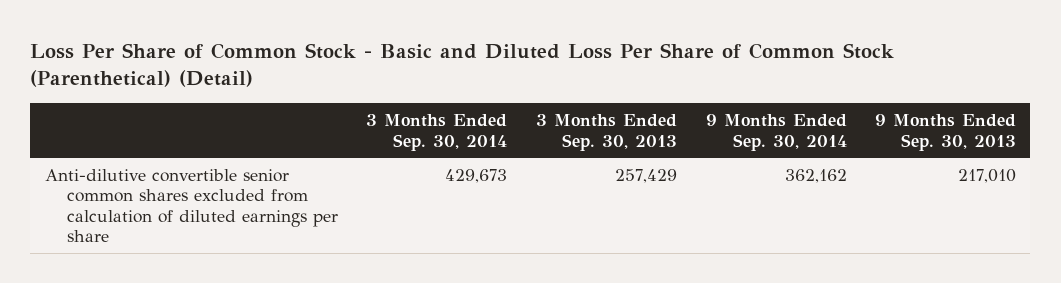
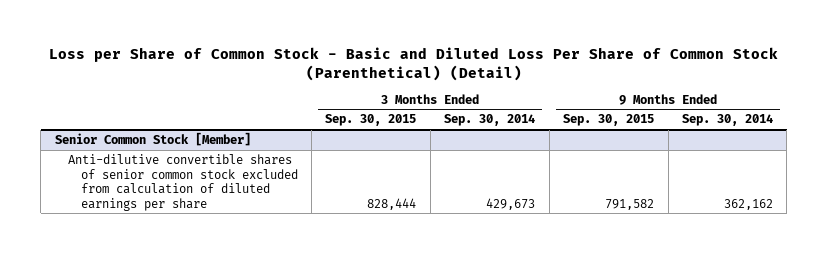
[30,42,895,88] Loss Per Share of Common Stock - Basic and Diluted Loss Per Share of Common Stock (Parenthetical) (Detail) -> [48,47,778,81] Loss per Share of Common Stock - Basic and Diluted Loss Per Share of Common Stock (Parenthetical) (Detail)
[535,114,677,151] 3 Months Ended Sep. 30, 2013 -> none
[875,114,1017,151] 9 Months Ended Sep. 30, 2013 -> none
none -> [325,114,417,127] Sep. 30, 2015
none -> [563,114,655,127] Sep. 30, 2015
none -> [54,132,251,147] Senior Common Stock [Member]
[44,169,338,243] Anti-dilutive convertible senior common shares excluded from calculation of diluted earnings per share -> [67,154,298,211] Anti-dilutive convertible shares of senior common stock excluded from calculation of diluted earnings per share

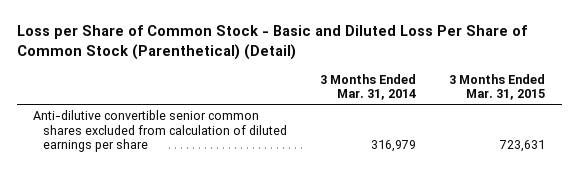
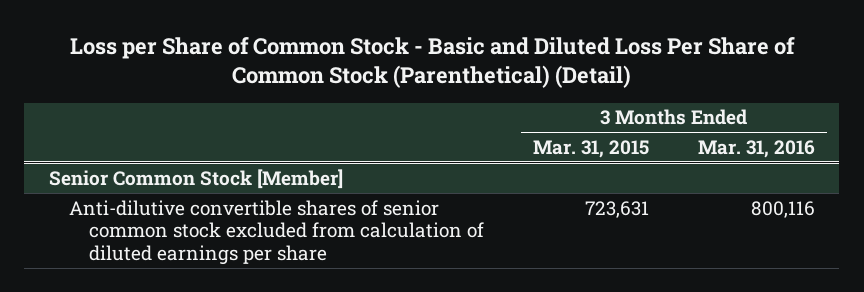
[319,73,416,101] 3 Months Ended Mar. 31, 2014 -> none
none -> [697,139,815,158] Mar. 31, 2016
none -> [48,168,343,189] Senior Common Stock [Member]
[33,110,287,153] Anti-dilutive convertible senior common shares excluded from calculation of diluted earnings per share -> [68,199,485,266] Anti-dilutive convertible shares of senior common stock excluded from calculation of diluted earnings per share

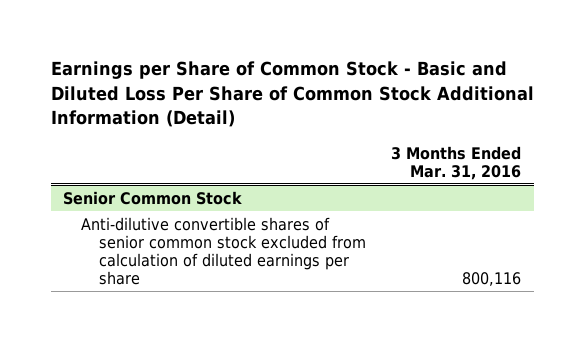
[69,36,795,89] Loss per Share of Common Stock - Basic and Diluted Loss Per Share of Common Stock (Parenthetical) (Detail) -> [50,61,534,128] Earnings per Share of Common Stock - Basic and Diluted Loss Per Share of Common Stock Additional Information (Detail)
[533,139,650,158] Mar. 31, 2015 -> none
[48,168,343,189] Senior Common Stock [Member] -> [63,190,243,205] Senior Common Stock

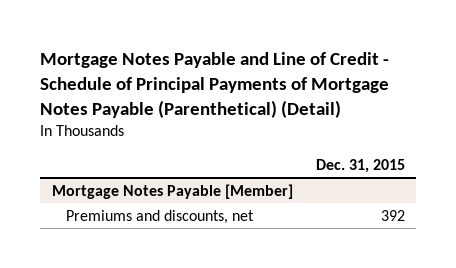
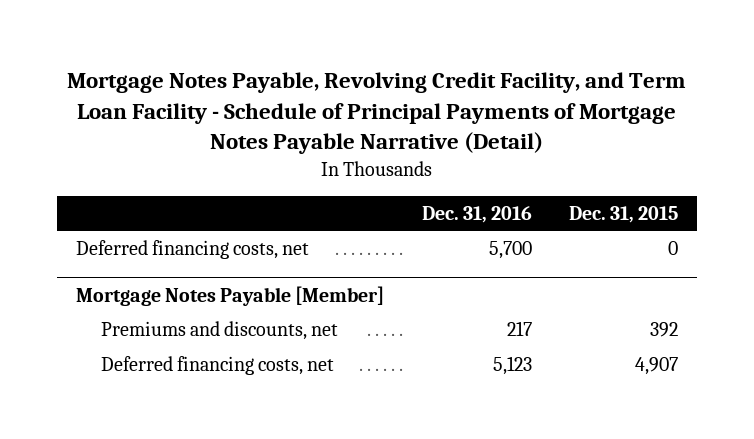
[40,52,390,118] Mortgage Notes Payable and Line of Credit - Schedule of Principal Payments of Mortgage Notes Payable (Parenthetical) (Detail) -> [67,71,687,155] Mortgage Notes Payable, Revolving Credit Facility, and Term Loan Facility - Schedule of Principal Payments of Mortgage Notes Payable Narrative (Detail)
none -> [421,205,532,223] Dec. 31, 2016
none -> [76,240,310,260] Deferred financing costs, net
none -> [100,356,334,376] Deferred financing costs, net

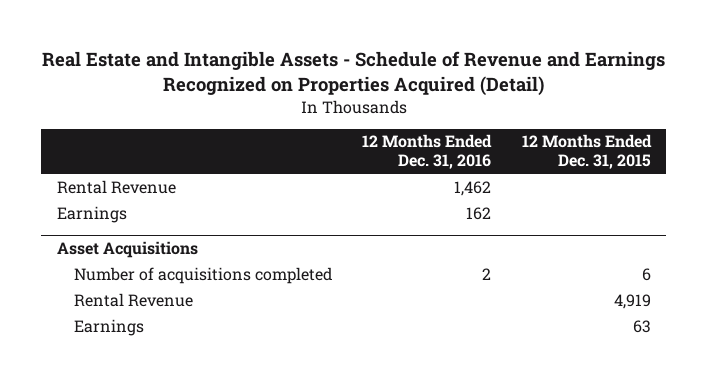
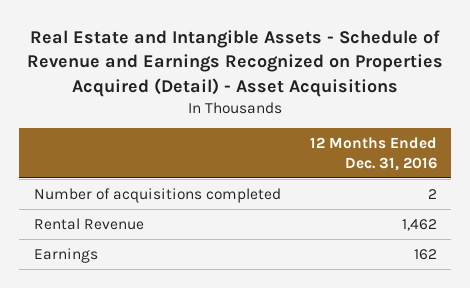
[41,51,665,96] Real Estate and Intangible Assets - Schedule of Revenue and Earnings Recognized on Properties Acquired (Detail) -> [27,30,444,97] Real Estate and Intangible Assets - Schedule of Revenue and Earnings Recognized on Properties Acquired (Detail) - Asset Acquisitions
[522,134,653,169] 12 Months Ended Dec. 31, 2015 -> none
none -> [33,188,281,204] Number of acquisitions completed
[56,241,198,259] Asset Acquisitions -> none
[73,266,332,284] Number of acquisitions completed -> none
[73,292,193,307] Rental Revenue -> none
[73,318,144,336] Earnings -> none

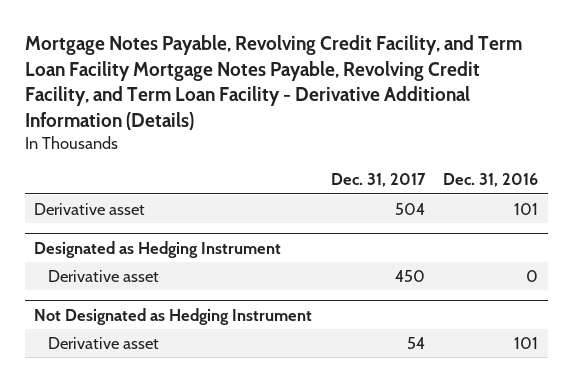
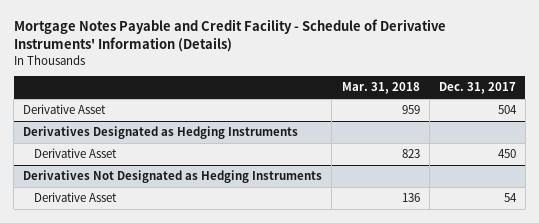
[25,35,523,130] Mortgage Notes Payable, Revolving Credit Facility, and Term Loan Facility Mortgage Notes Payable, Revolving Credit Facility, and Term Loan Facility - Derivative Additional Information (Details) -> [13,19,446,53] Mortgage Notes Payable and Credit Facility - Schedule of Derivative Instruments' Information (Details)
[443,173,539,188] Dec. 31, 2016 -> none
none -> [341,82,420,95] Mar. 31, 2018
[34,202,146,215] Derivative asset -> [23,104,107,115] Derivative Asset
[34,240,282,258] Designated as Hedging Instrument -> [23,126,299,140] Derivatives Designated as Hedging Instruments
[48,269,160,282] Derivative asset -> [34,148,118,159] Derivative Asset
[34,307,313,325] Not Designated as Hedging Instrument -> [23,170,323,184] Derivatives Not Designated as Hedging Instruments
[48,336,160,349] Derivative asset -> [34,192,118,203] Derivative Asset

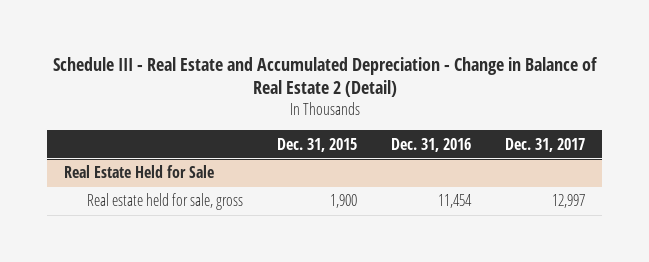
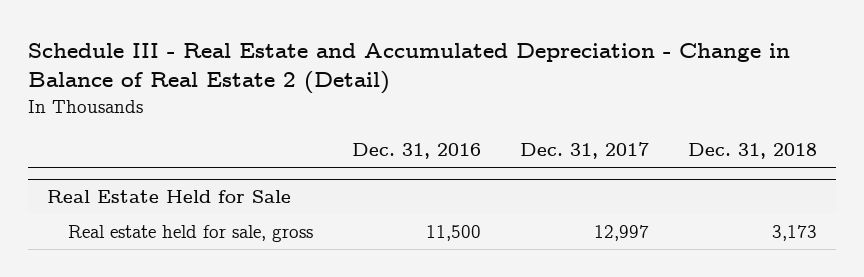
[277,137,358,152] Dec. 31, 2015 -> none
none -> [687,143,817,160] Dec. 31, 2018
[438,194,473,209] 11,454 -> [426,225,482,242] 11,500

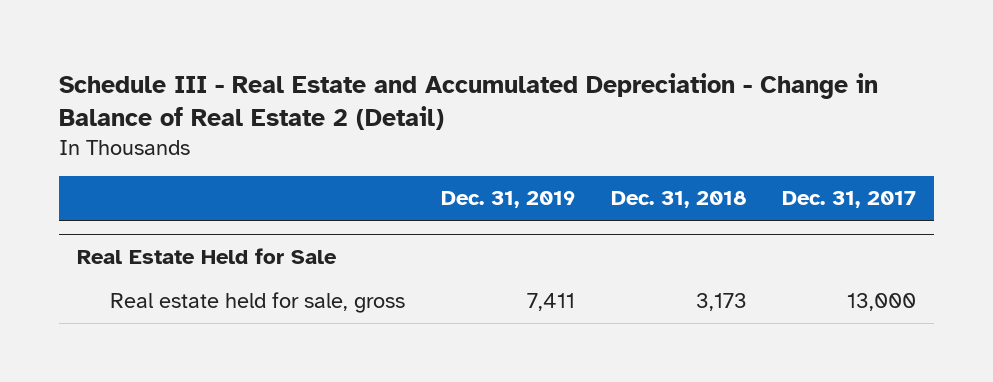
[352,143,482,160] Dec. 31, 2016 -> none
none -> [440,191,575,209] Dec. 31, 2019
[593,225,649,242] 12,997 -> [847,293,917,312] 13,000

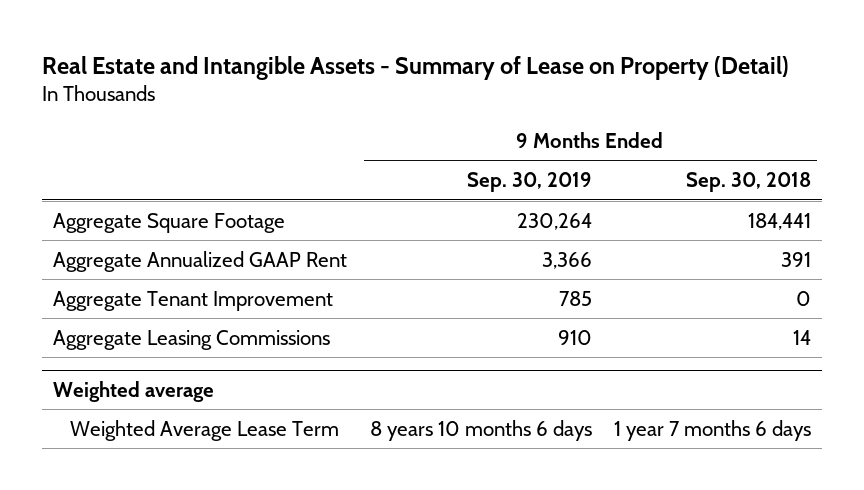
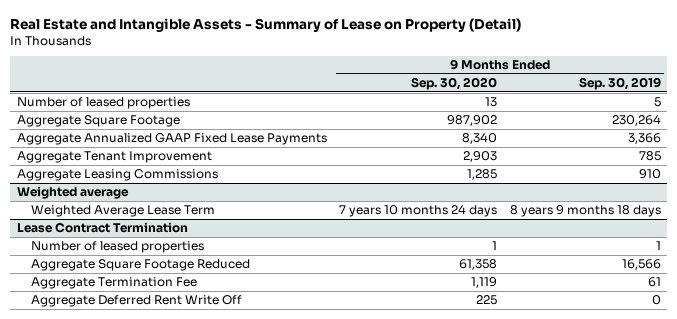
[686,172,812,193] Sep. 30, 2018 -> none
none -> [411,77,498,91] Sep. 30, 2020
none -> [16,97,190,110] Number of leased properties
[53,250,348,272] Aggregate Annualized GAAP Rent -> [16,133,327,146] Aggregate Annualized GAAP Fixed Lease Payments
[369,419,592,441] 8 years 10 months 6 days -> [509,205,661,218] 8 years 9 months 18 days
none -> [16,222,188,234] Lease Contract Termination
none -> [31,241,205,254] Number of leased properties
none -> [31,259,251,272] Aggregate Square Footage Reduced
none -> [31,277,198,290] Aggregate Termination Fee
none -> [31,295,243,308] Aggregate Deferred Rent Write Off

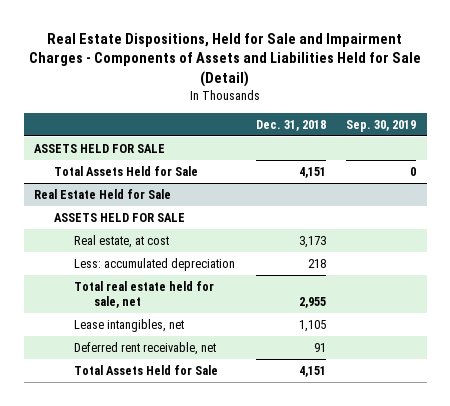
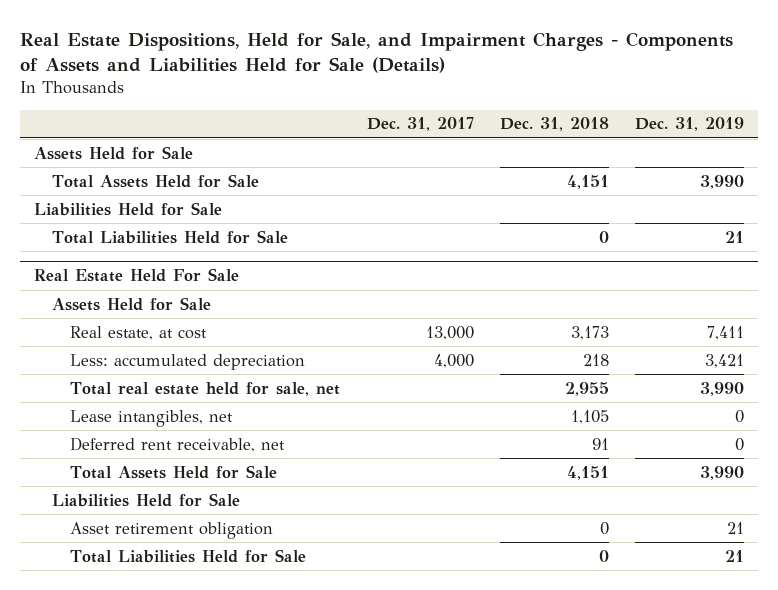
[29,32,422,88] Real Estate Dispositions, Held for Sale and Impairment Charges - Components of Assets and Liabilities Held for Sale (Detail) -> [20,31,734,74] Real Estate Dispositions, Held for Sale, and Impairment Charges - Components of Assets and Liabilities Held for Sale (Details)
[346,119,417,132] Sep. 30, 2019 -> none
none -> [366,117,474,132] Dec. 31, 2017
none -> [635,117,745,132] Dec. 31, 2019
[34,143,166,153] ASSETS HELD FOR SALE -> [33,145,193,160] Assets Held for Sale
none -> [33,201,222,216] Liabilities Held for Sale
none -> [51,229,288,244] Total Liabilities Held for Sale
[34,188,172,199] Real Estate Held for Sale -> [33,268,239,283] Real Estate Held For Sale
[54,212,186,222] ASSETS HELD FOR SALE -> [51,296,211,311] Assets Held for Sale
none -> [51,492,240,507] Liabilities Held for Sale
none -> [70,521,274,539] Asset retirement obligation
none -> [70,548,307,563] Total Liabilities Held for Sale

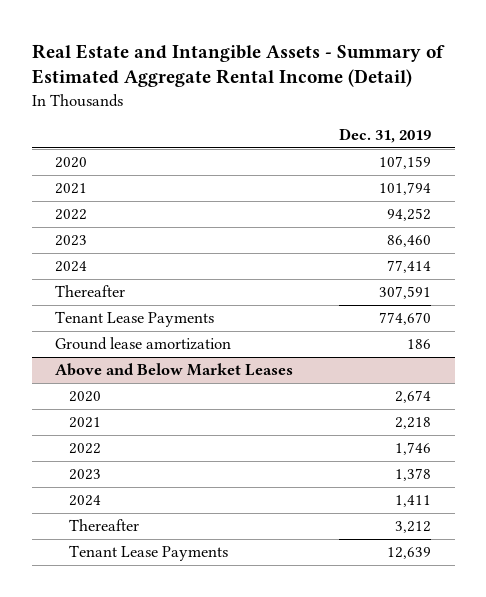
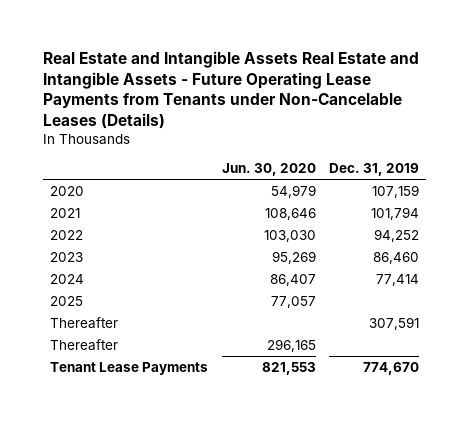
[31,43,445,88] Real Estate and Intangible Assets - Summary of Estimated Aggregate Rental Income (Detail) -> [43,51,420,130] Real Estate and Intangible Assets Real Estate and Intangible Assets - Future Operating Lease Payments from Tenants under Non-Cancelable Leases (Details)
none -> [221,163,316,177] Jun. 30, 2020
none -> [50,295,84,306] 2025
none -> [50,338,119,351] Thereafter
[55,337,232,351] Ground lease amortization -> none
[55,363,294,377] Above and Below Market Leases -> none
[68,391,101,403] 2020 -> none
[68,417,101,429] 2021 -> none
[68,443,101,455] 2022 -> none
[68,469,101,481] 2023 -> none
[68,495,101,507] 2024 -> none
[68,519,139,532] Thereafter -> none
[68,545,228,562] Tenant Lease Payments -> none

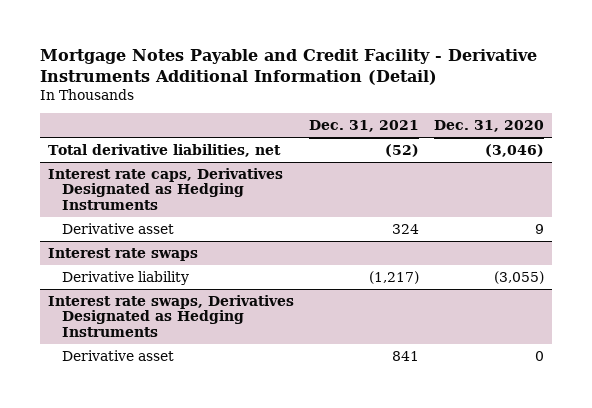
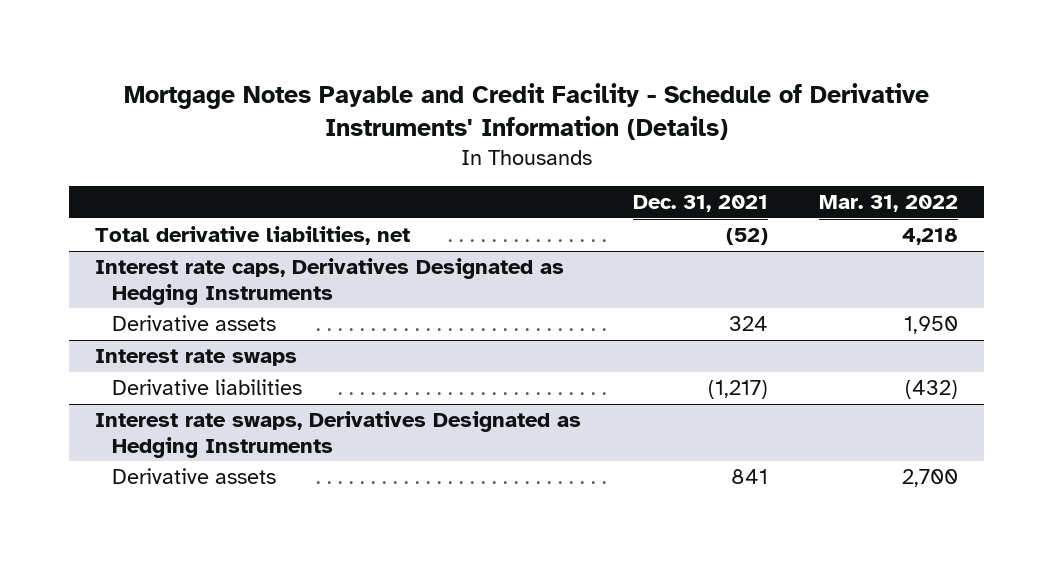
[40,48,538,85] Mortgage Notes Payable and Credit Facility - Derivative Instruments Additional Information (Detail) -> [123,82,929,140] Mortgage Notes Payable and Credit Facility - Schedule of Derivative Instruments' Information (Details)
[434,119,545,132] Dec. 31, 2020 -> none
none -> [819,195,959,213] Mar. 31, 2022
[61,223,174,235] Derivative asset -> [111,315,276,332] Derivative assets
[61,271,189,286] Derivative liability -> [111,379,302,396] Derivative liabilities
[61,350,174,362] Derivative asset -> [111,468,276,485] Derivative assets

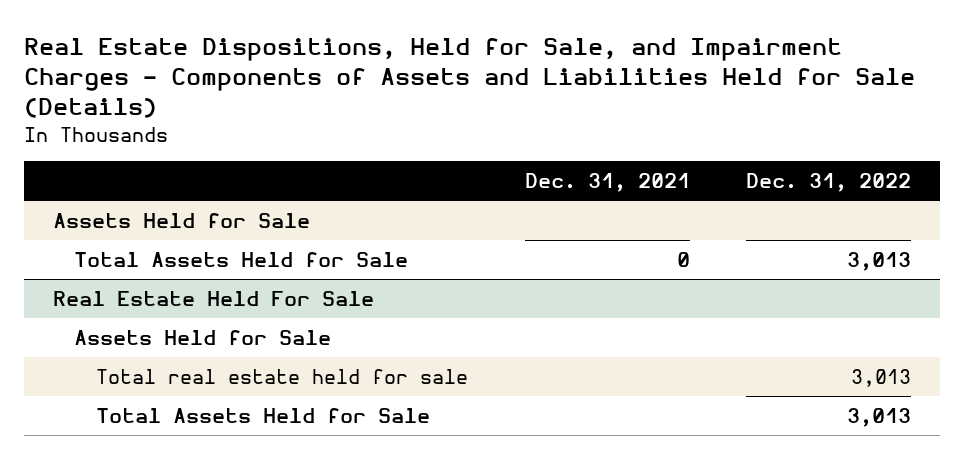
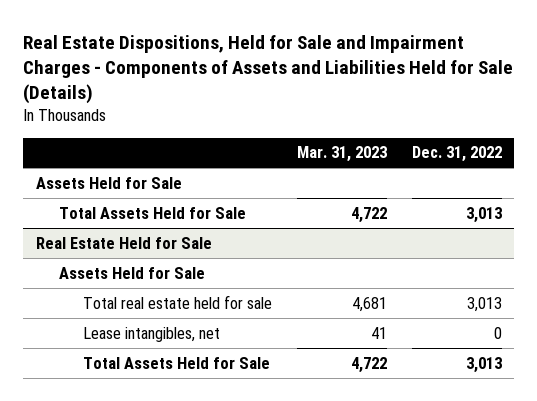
[24,37,916,119] Real Estate Dispositions, Held for Sale, and Impairment Charges - Components of Assets and Liabilities Held for Sale (Details) -> [23,34,514,105] Real Estate Dispositions, Held for Sale and Impairment Charges - Components of Assets and Liabilities Held for Sale (Details)
[524,173,690,193] Dec. 31, 2021 -> none
none -> [296,146,387,163] Mar. 31, 2023
[52,290,374,306] Real Estate Held For Sale -> [35,236,212,249] Real Estate Held for Sale
none -> [82,326,220,342] Lease intangibles, net

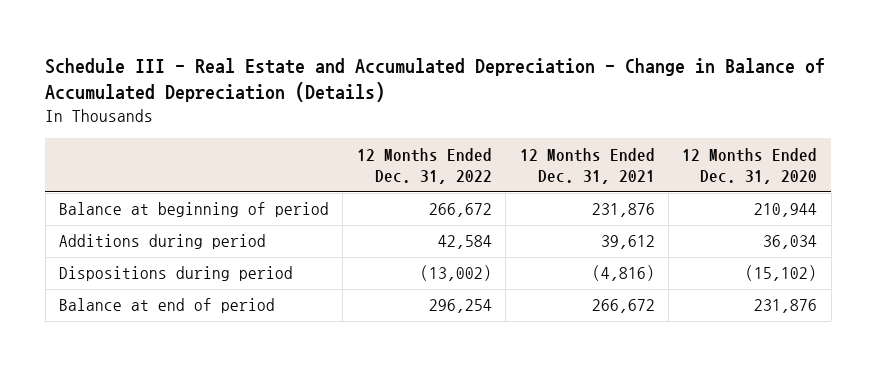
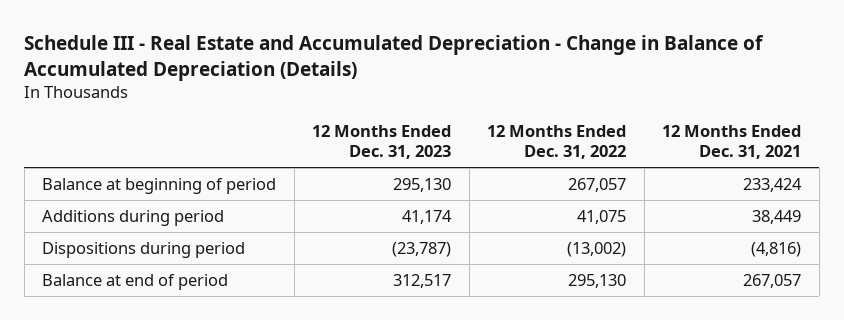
[682,147,818,185] 12 Months Ended Dec. 31, 2020 -> none
none -> [312,124,452,160] 12 Months Ended Dec. 31, 2023
[428,203,492,218] 266,672 -> [568,178,627,193] 267,057
[591,203,655,218] 231,876 -> [743,178,803,193] 233,424
[437,235,492,250] 42,584 -> [577,210,627,225] 41,075
[600,235,655,250] 39,612 -> [752,210,802,225] 38,449
[428,299,492,314] 296,254 -> [568,274,627,289] 295,130
[591,299,655,314] 266,672 -> [743,274,802,289] 267,057

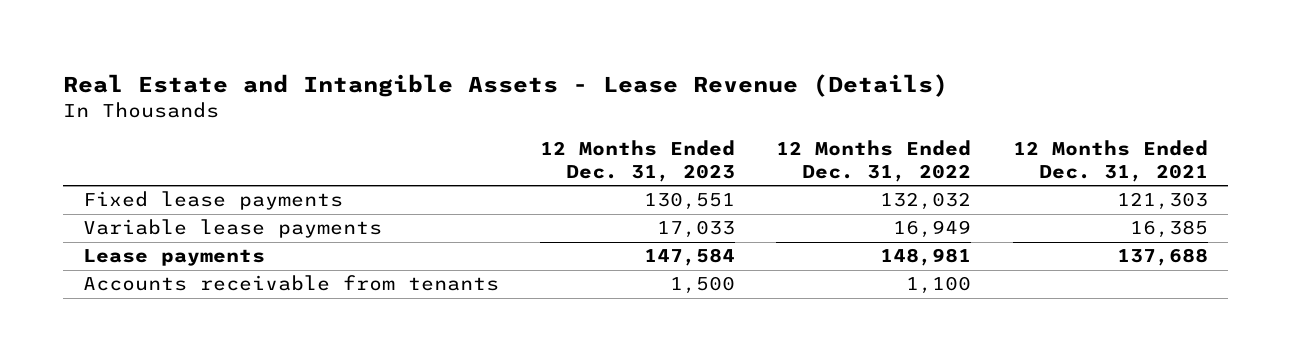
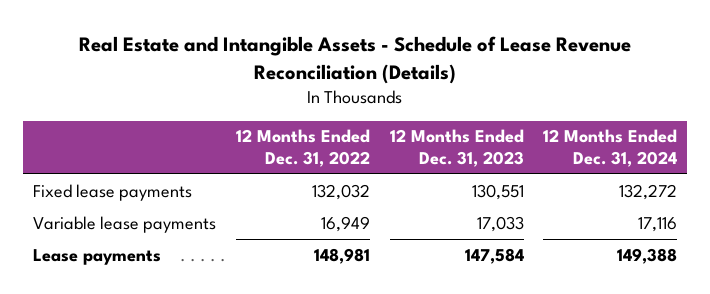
[62,73,948,97] Real Estate and Intangible Assets - Lease Revenue (Details) -> [79,35,632,84] Real Estate and Intangible Assets - Schedule of Lease Revenue Reconciliation (Details)
[1012,140,1208,183] 12 Months Ended Dec. 31, 2021 -> none
none -> [543,129,678,167] 12 Months Ended Dec. 31, 2024
[83,275,500,292] Accounts receivable from tenants -> none

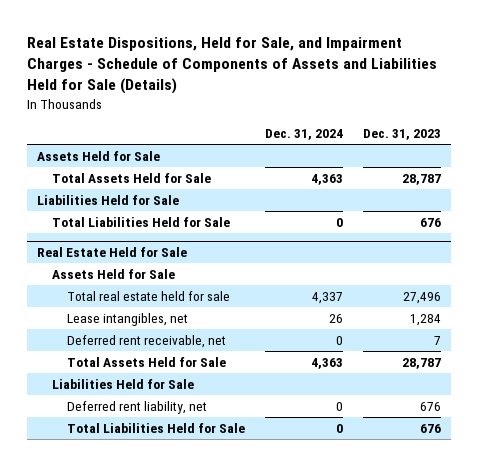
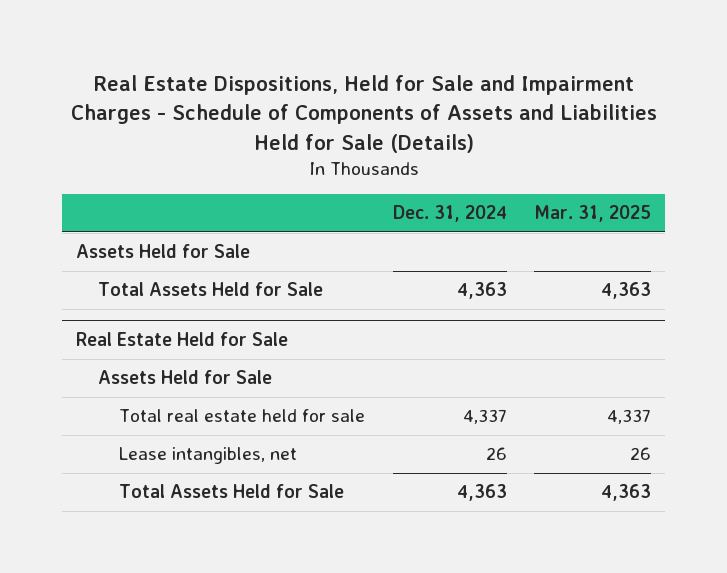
[27,37,438,95] Real Estate Dispositions, Held for Sale, and Impairment Charges - Schedule of Components of Assets and Liabilities Held for Sale (Details) -> [70,75,657,153] Real Estate Dispositions, Held for Sale and Impairment Charges - Schedule of Components of Assets and Liabilities Held for Sale (Details)
[363,128,442,140] Dec. 31, 2023 -> none
none -> [534,205,652,223] Mar. 31, 2025
[37,194,180,205] Liabilities Held for Sale -> none
[52,216,231,227] Total Liabilities Held for Sale -> none
[66,334,226,348] Deferred rent receivable, net -> none
[52,378,195,389] Liabilities Held for Sale -> none
[66,400,207,414] Deferred rent liability, net -> none
[66,422,245,433] Total Liabilities Held for Sale -> none

